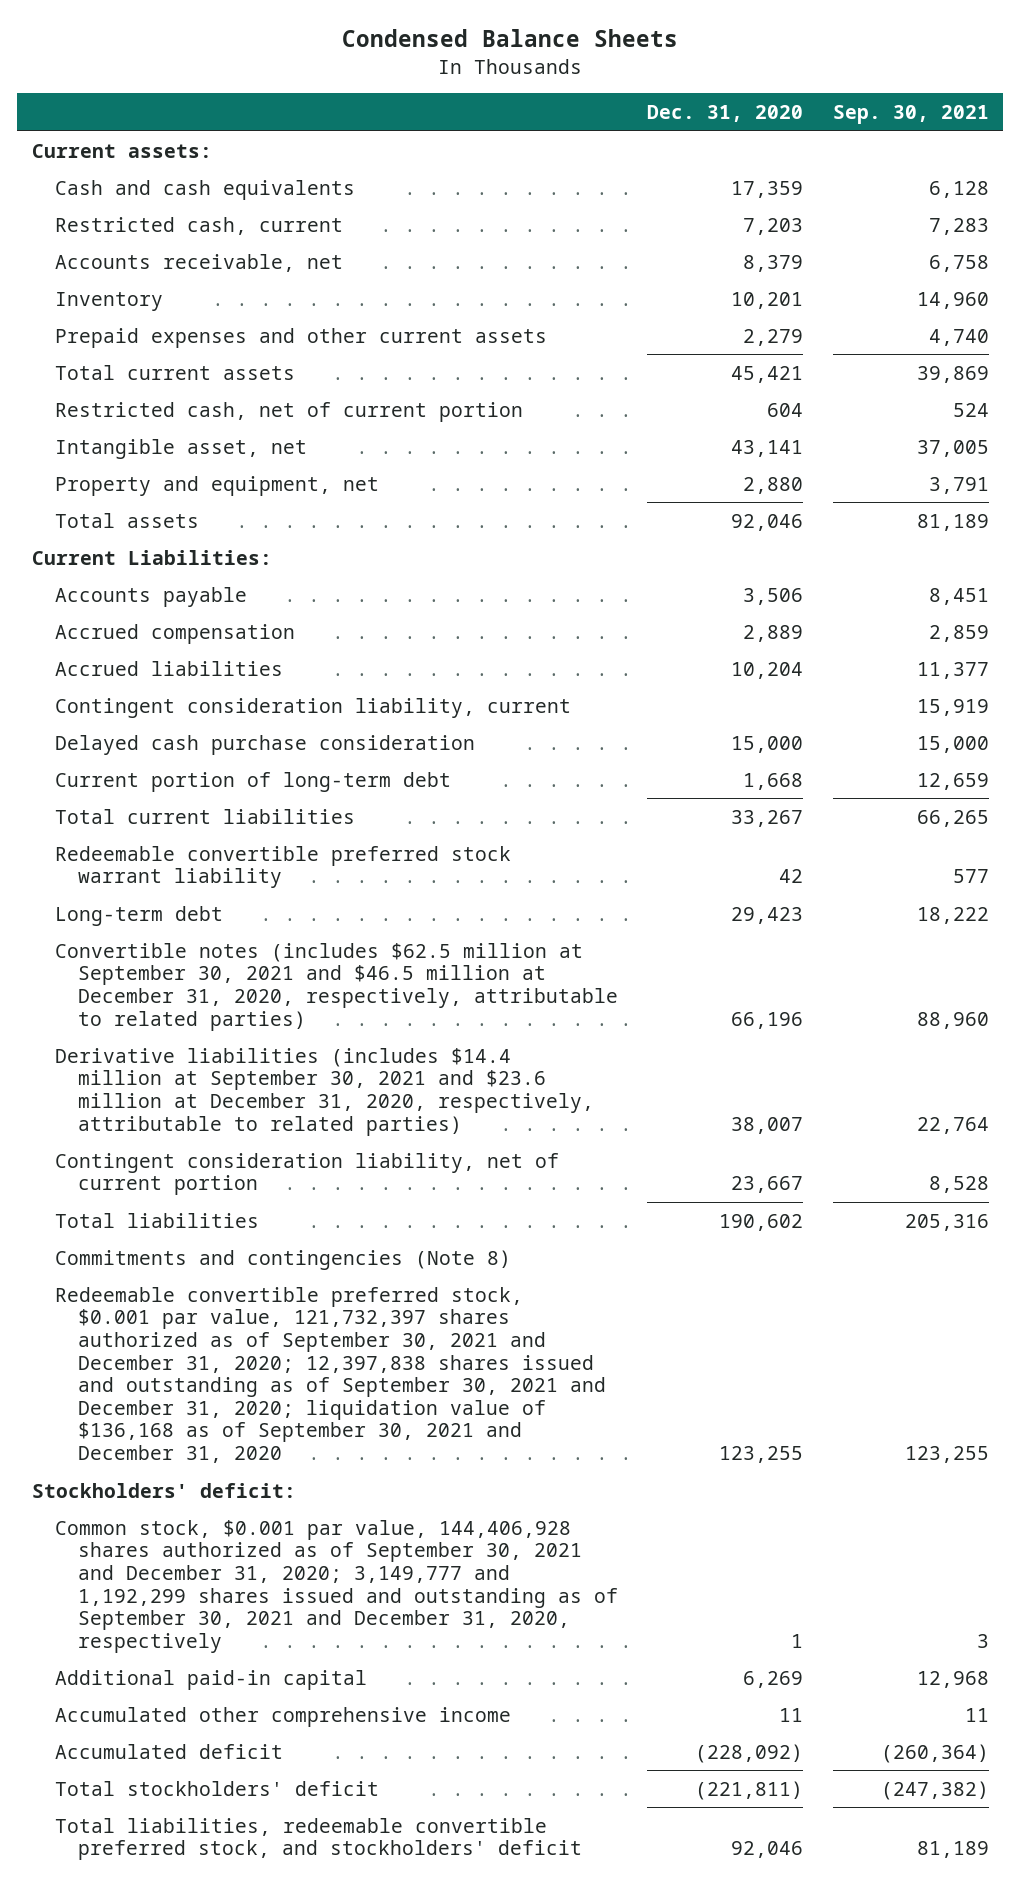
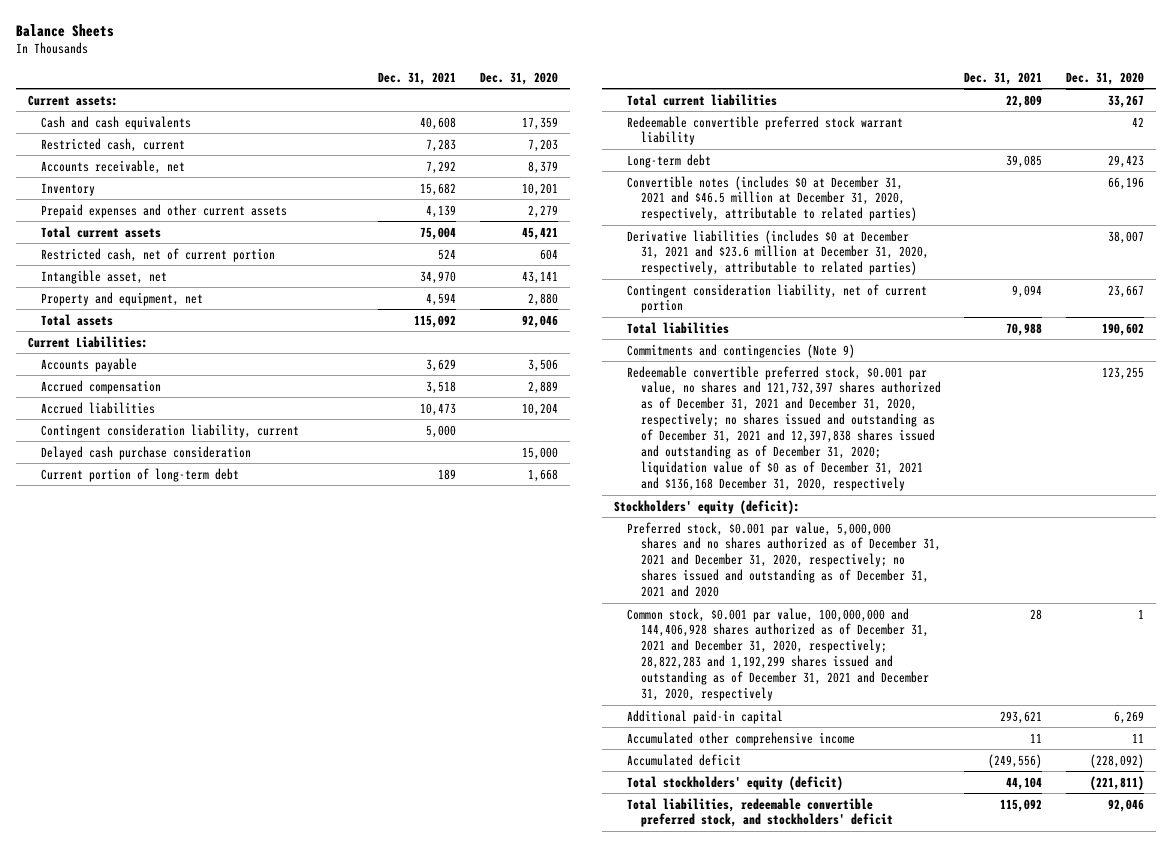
[342,29,679,48] Condensed Balance Sheets -> [16,24,115,38] Balance Sheets
[832,105,989,125] Sep. 30, 2021 -> none
none -> [378,71,457,85] Dec. 31, 2021
[54,942,618,1031] Convertible notes (includes $62.5 million at September 30, 2021 and $46.5 million at December 31, 2020, respectively, attributable to related parties) -> [627,175,917,222] Convertible notes (includes $0 at December 31, 2021 and $46.5 million at December 31, 2020, respectively, attributable to related parties)
[54,1047,594,1136] Derivative liabilities (includes $14.4 million at September 30, 2021 and $23.6 million at December 31, 2020, respectively, attributable to related parties) -> [627,229,929,276] Derivative liabilities (includes $0 at December 31, 2021 and $23.6 million at December 31, 2020, respectively, attributable to related parties)
[54,1249,511,1270] Commitments and contingencies (Note 8) -> [627,343,856,358] Commitments and contingencies (Note 9)
[54,1286,606,1464] Redeemable convertible preferred stock, $0.001 par value, 121,732,397 shares authorized as of September 30, 2021 and December 31, 2020; 12,397,838 shares issued and outstanding as of September 30, 2021 and December 31, 2020; liquidation value of $136,168 as of September 30, 2021 and December 31, 2020 -> [627,365,941,492] Redeemable convertible preferred stock, $0.001 par value, no shares and 121,732,397 shares authorized as of December 31, 2021 and December 31, 2020, respectively; no shares issued and outstanding as of December 31, 2021 and 12,397,838 shares issued and outstanding as of December 31, 2020; liquidation value of $0 as of December 31, 2021 and $136,168 December 31, 2020, respectively
[31,1482,296,1498] Stockholders' deficit: -> [614,499,801,514] Stockholders' equity (deficit):
none -> [627,521,941,598] Preferred stock, $0.001 par value, 5,000,000 shares and no shares authorized as of December 31, 2021 and December 31, 2020, respectively; no shares issued and outstanding as of December 31, 2021 and 2020
[54,1519,618,1653] Common stock, $0.001 par value, 144,406,928 shares authorized as of September 30, 2021 and December 31, 2020; 3,149,777 and 1,192,299 shares issued and outstanding as of September 30, 2021 and December 31, 2020, respectively -> [627,607,929,702] Common stock, $0.001 par value, 100,000,000 and 144,406,928 shares authorized as of December 31, 2021 and December 31, 2020, respectively; 28,822,283 and 1,192,299 shares issued and outstanding as of December 31, 2021 and December 31, 2020, respectively
[54,1780,379,1796] Total stockholders' deficit -> [627,775,844,790] Total stockholders' equity (deficit)

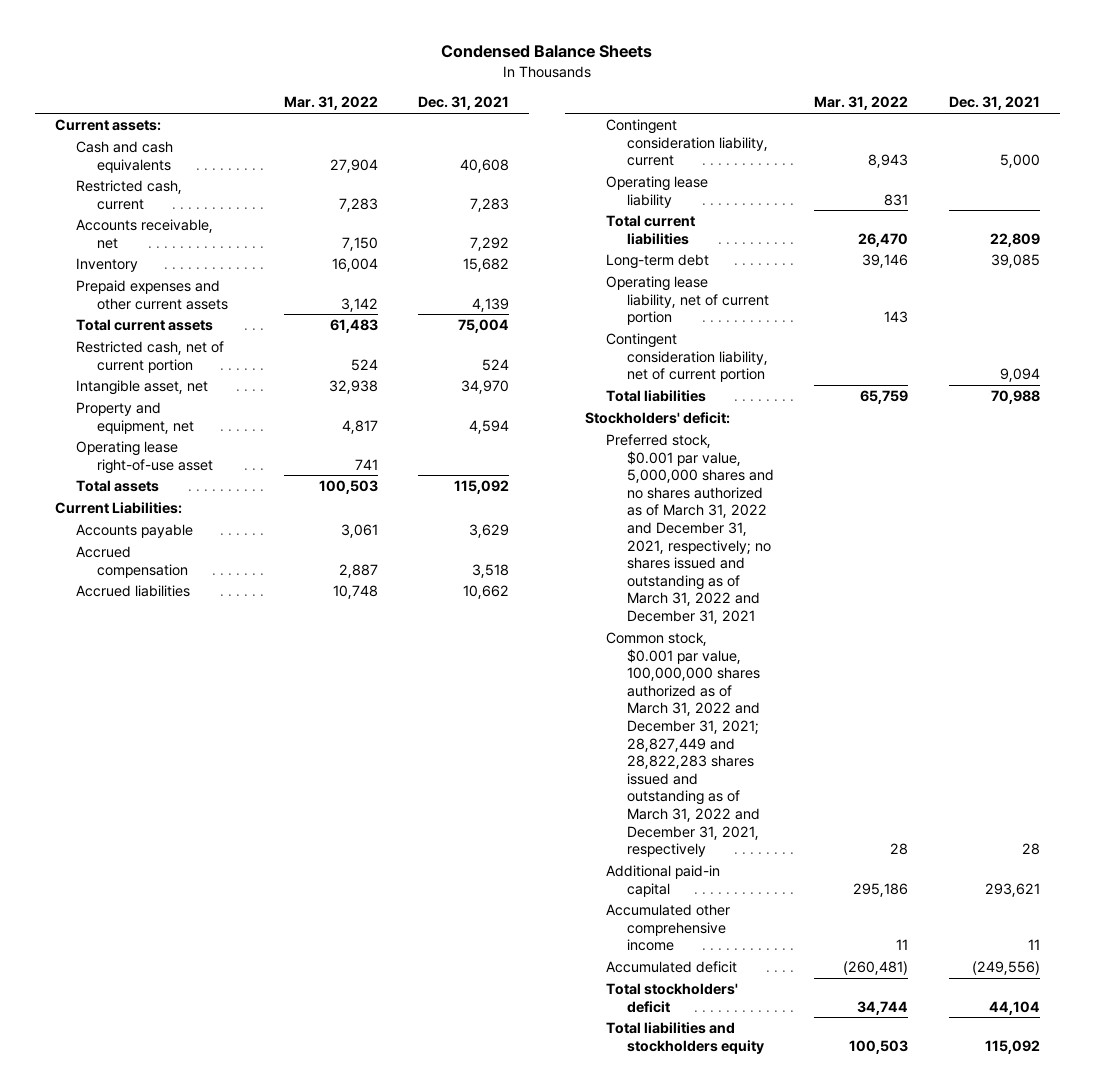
[16,24,115,38] Balance Sheets -> [441,45,653,59] Condensed Balance Sheets
[480,71,559,85] Dec. 31, 2020 -> none
none -> [284,96,379,111] Mar. 31, 2022
none -> [76,440,214,474] Operating lease right-of-use asset
[420,402,457,416] 10,473 -> [463,584,510,599] 10,662
[41,445,252,460] Delayed cash purchase consideration -> none
[41,467,240,482] Current portion of long-term debt -> none
none -> [606,175,709,208] Operating lease liability
[627,115,904,146] Redeemable convertible preferred stock warrant liability -> none
[627,175,917,222] Convertible notes (includes $0 at December 31, 2021 and $46.5 million at December 31, 2020, respectively, attributable to related parties) -> none
[627,229,929,276] Derivative liabilities (includes $0 at December 31, 2021 and $23.6 million at December 31, 2020, respectively, attributable to related parties) -> none
none -> [606,275,770,326] Operating lease liability, net of current portion
[627,343,856,358] Commitments and contingencies (Note 9) -> none
[627,365,941,492] Redeemable convertible preferred stock, $0.001 par value, no shares and 121,732,397 shares authorized as of December 31, 2021 and December 31, 2020, respectively; no shares issued and outstanding as of December 31, 2021 and 12,397,838 shares issued and outstanding as of December 31, 2020; liquidation value of $0 as of December 31, 2021 and $136,168 December 31, 2020, respectively -> none
[614,499,801,514] Stockholders' equity (deficit): -> [585,411,731,424] Stockholders' deficit:
[627,521,941,598] Preferred stock, $0.001 par value, 5,000,000 shares and no shares authorized as of December 31, 2021 and December 31, 2020, respectively; no shares issued and outstanding as of December 31, 2021 and 2020 -> [606,433,775,625] Preferred stock, $0.001 par value, 5,000,000 shares and no shares authorized as of March 31, 2022 and December 31, 2021, respectively; no shares issued and outstanding as of March 31, 2022 and December 31, 2021
[627,607,929,702] Common stock, $0.001 par value, 100,000,000 and 144,406,928 shares authorized as of December 31, 2021 and December 31, 2020, respectively; 28,822,283 and 1,192,299 shares issued and outstanding as of December 31, 2021 and December 31, 2020, respectively -> [606,631,761,858] Common stock, $0.001 par value, 100,000,000 shares authorized as of March 31, 2022 and December 31, 2021; 28,827,449 and 28,822,283 shares issued and outstanding as of March 31, 2022 and December 31, 2021, respectively
[627,775,844,790] Total stockholders' equity (deficit) -> [606,982,739,1013] Total stockholders' deficit
[627,797,893,828] Total liabilities, redeemable convertible preferred stock, and stockholders' deficit -> [606,1021,765,1054] Total liabilities and stockholders equity

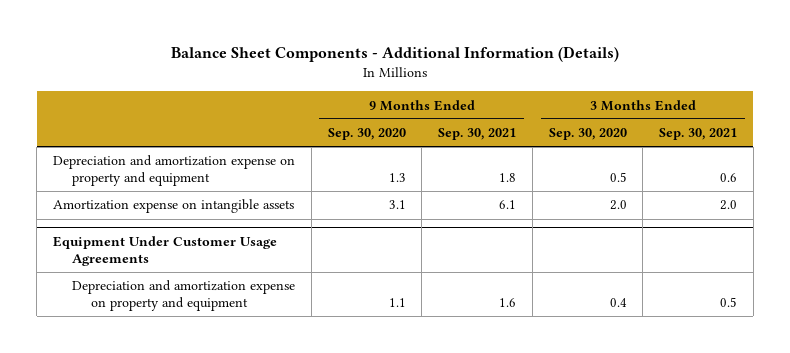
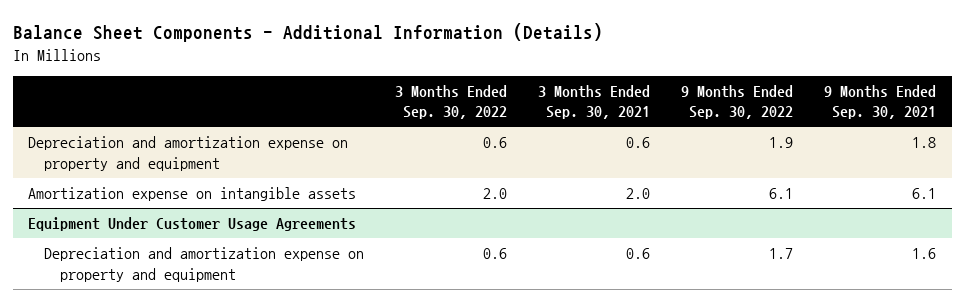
[327,128,406,141] Sep. 30, 2020 -> none
[548,128,627,141] Sep. 30, 2020 -> none
none -> [395,84,508,120] 3 Months Ended Sep. 30, 2022
none -> [681,84,794,120] 9 Months Ended Sep. 30, 2022
[720,297,738,308] 0.5 -> [626,248,651,260] 0.6

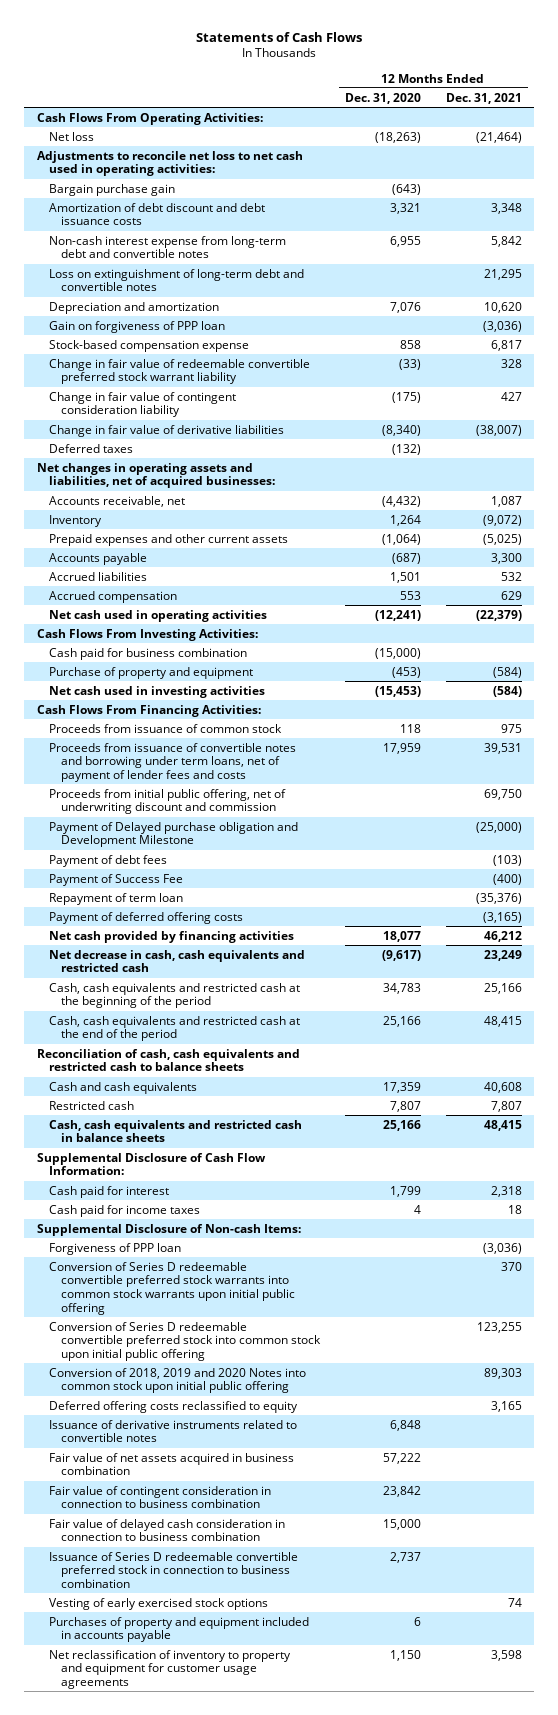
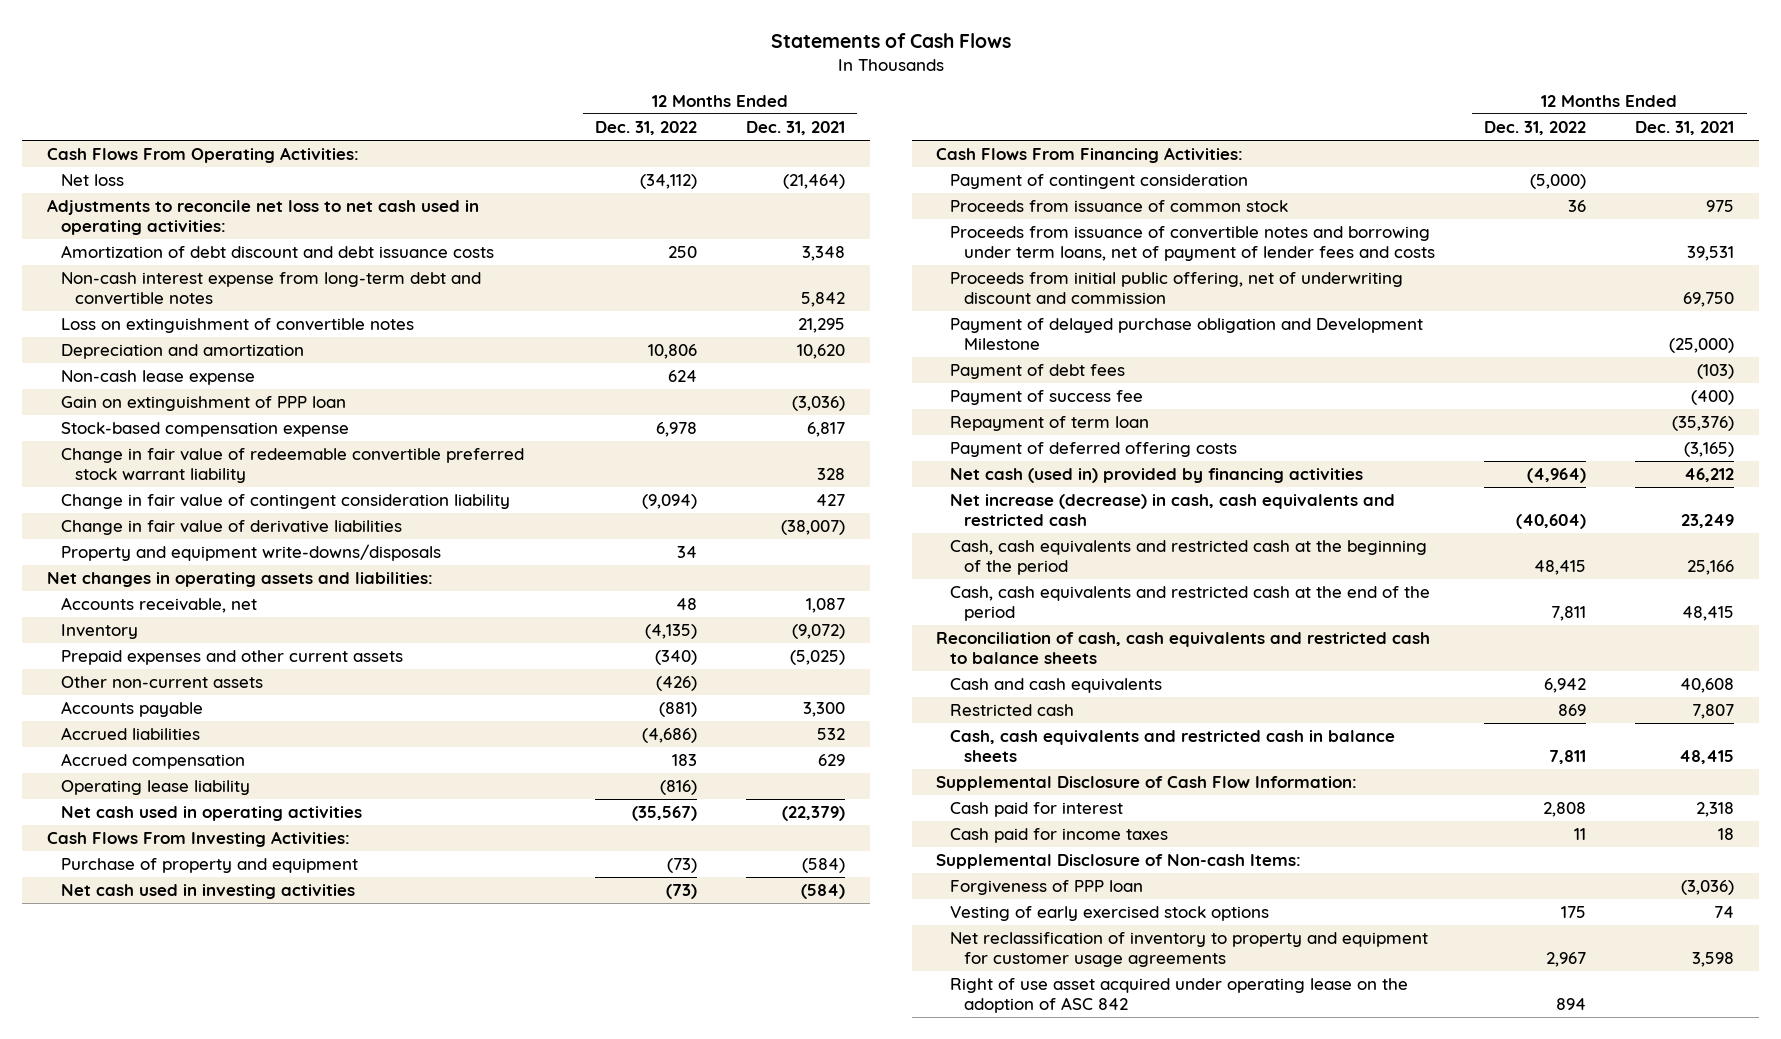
[344,92,421,104] Dec. 31, 2020 -> none
none -> [594,121,697,136] Dec. 31, 2022
[48,183,175,196] Bargain purchase gain -> none
[48,268,304,292] Loss on extinguishment of long-term debt and convertible notes -> [60,318,414,334] Loss on extinguishment of convertible notes
none -> [60,370,255,386] Non-cash lease expense
[48,320,225,333] Gain on forgiveness of PPP loan -> [60,396,346,412] Gain on extinguishment of PPP loan
[48,443,133,453] Deferred taxes -> none
none -> [60,544,441,562] Property and equipment write-downs/disposals
[36,462,275,489] Net changes in operating assets and liabilities, net of acquired businesses: -> [46,572,433,588] Net changes in operating assets and liabilities:
none -> [60,676,263,689] Other non-current assets
none -> [60,780,250,796] Operating lease liability
[48,647,247,660] Cash paid for business combination -> none
none -> [950,174,1249,190] Payment of contingent consideration
[48,821,298,848] Payment of Delayed purchase obligation and Development Milestone -> [950,318,1424,350] Payment of delayed purchase obligation and Development Milestone
[48,873,183,886] Payment of Success Fee -> [950,390,1144,406] Payment of success fee
[48,930,294,943] Net cash provided by financing activities -> [950,468,1364,484] Net cash (used in) provided by financing activities
[48,949,305,973] Net decrease in cash, cash equivalents and restricted cash -> [950,494,1396,526] Net increase (decrease) in cash, cash equivalents and restricted cash
[48,1261,295,1315] Conversion of Series D redeemable convertible preferred stock warrants into common stock warrants upon initial public offering -> none
[48,1321,321,1361] Conversion of Series D redeemable convertible preferred stock into common stock upon initial public offering -> none
[48,1367,306,1394] Conversion of 2018, 2019 and 2020 Notes into common stock upon initial public offering -> none
[48,1400,298,1413] Deferred offering costs reclassified to equity -> none
[48,1419,297,1443] Issuance of derivative instruments related to convertible notes -> none
[48,1452,294,1476] Fair value of net assets acquired in business combination -> none
[48,1485,271,1509] Fair value of contingent consideration in connection to business combination -> none
[48,1518,285,1542] Fair value of delayed cash consideration in connection to business combination -> none
[48,1551,298,1588] Issuance of Series D redeemable convertible preferred stock in connection to business combination -> none
[48,1616,309,1643] Purchases of property and equipment included in accounts payable -> none
none -> [950,978,1409,1013] Right of use asset acquired under operating lease on the adoption of ASC 842

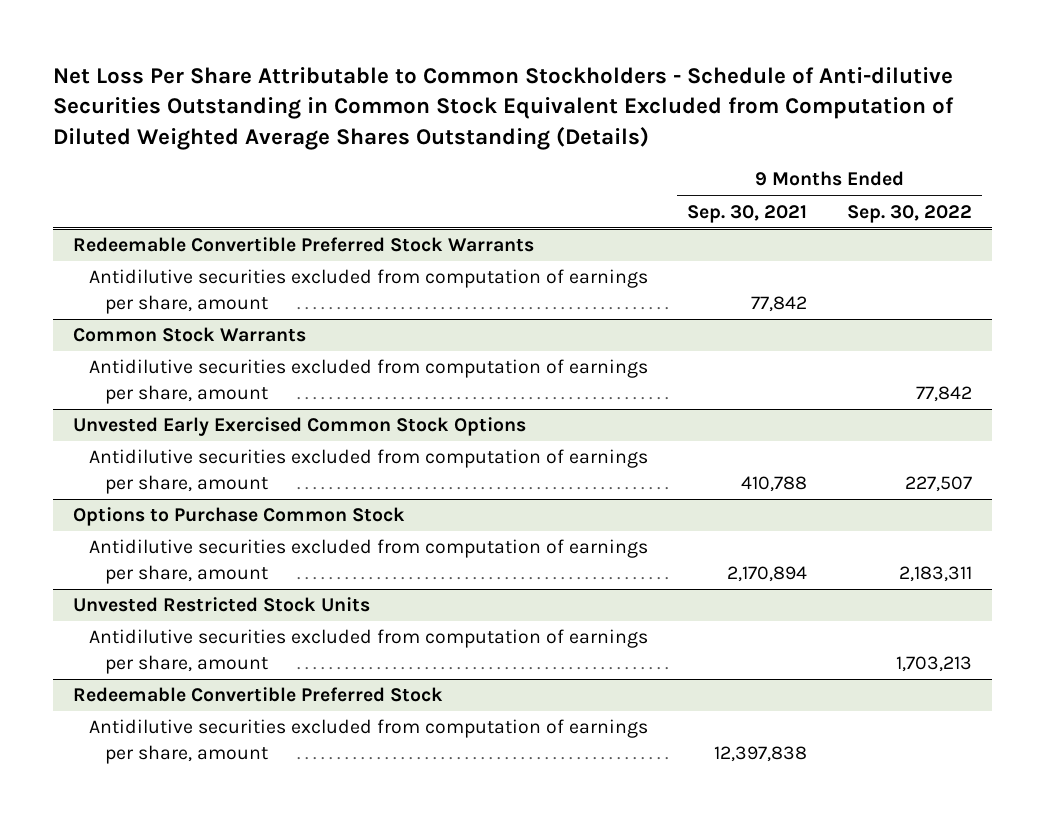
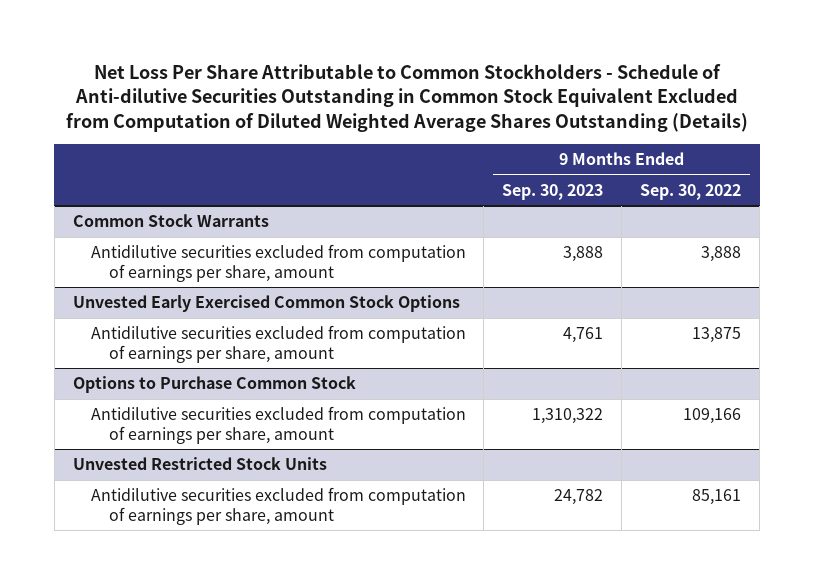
[687,204,808,223] Sep. 30, 2021 -> none
none -> [502,183,604,200] Sep. 30, 2023
[72,237,534,253] Redeemable Convertible Preferred Stock Warrants -> none
[88,269,648,314] Antidilutive securities excluded from computation of earnings per share, amount -> none
[915,385,972,402] 77,842 -> [701,246,742,263] 3,888
[904,475,972,492] 227,507 -> [692,327,742,344] 13,875
[898,565,972,582] 2,183,311 -> [683,408,742,425] 109,166
[72,687,443,703] Redeemable Convertible Preferred Stock -> none
[88,719,648,764] Antidilutive securities excluded from computation of earnings per share, amount -> none
[895,655,972,672] 1,703,213 -> [692,489,742,506] 85,161

